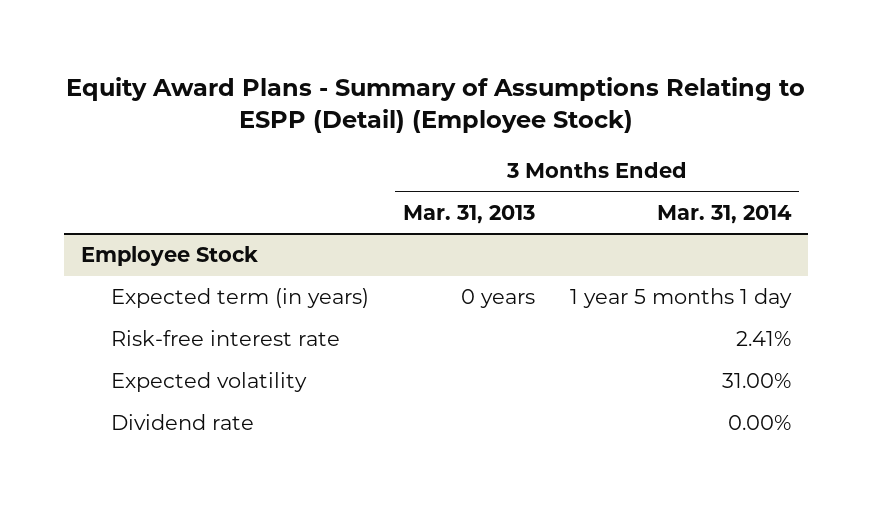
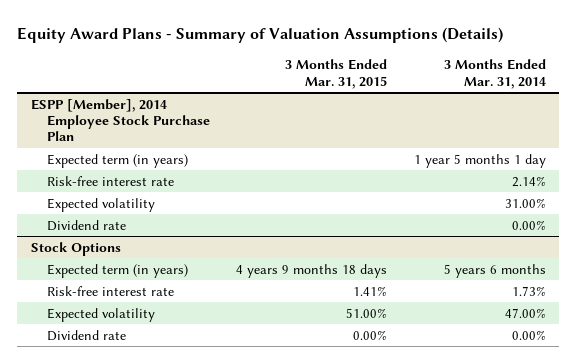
[65,77,805,134] Equity Award Plans - Summary of Assumptions Relating to ESPP (Detail) (Employee Stock) -> [17,27,504,44] Equity Award Plans - Summary of Valuation Assumptions (Details)
[403,204,536,224] Mar. 31, 2013 -> none
none -> [285,59,388,89] 3 Months Ended Mar. 31, 2015
[80,246,258,267] Employee Stock -> none
none -> [30,98,210,142] ESPP [Member], 2014 Employee Stock Purchase Plan
[735,331,791,347] 2.41% -> [511,175,546,187] 2.14%
none -> [30,241,121,256] Stock Options
none -> [46,263,188,278] Expected term (in years)
none -> [46,285,174,296] Risk-free interest rate
none -> [46,307,155,322] Expected volatility
none -> [46,329,126,341] Dividend rate

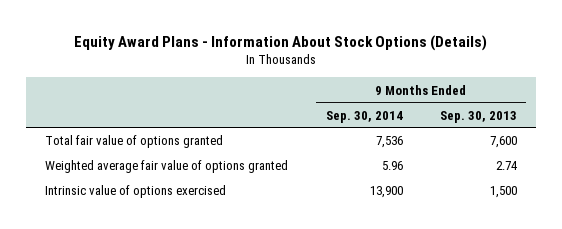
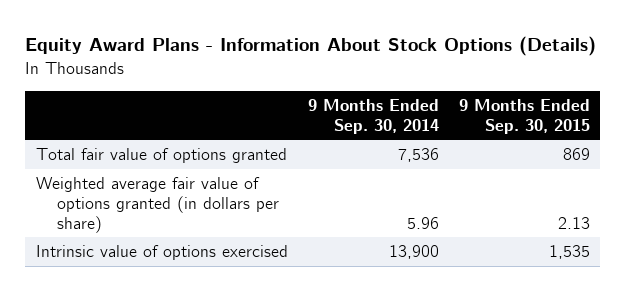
[440,110,518,123] Sep. 30, 2013 -> none
none -> [458,98,590,134] 9 Months Ended Sep. 30, 2015
[45,160,289,174] Weighted average fair value of options granted -> [35,177,280,233] Weighted average fair value of options granted (in dollars per share)

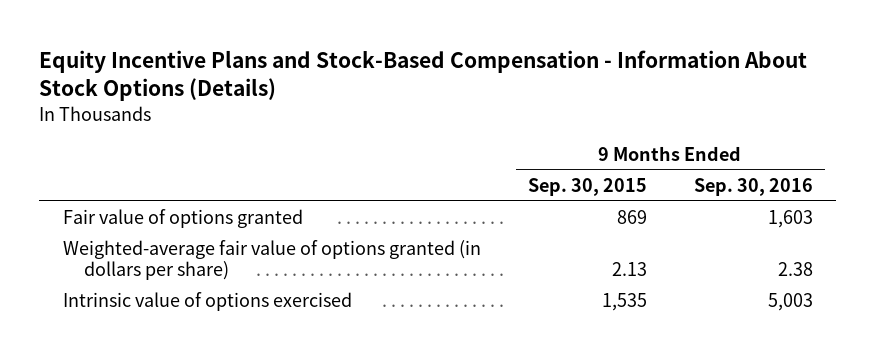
[25,36,597,57] Equity Award Plans - Information About Stock Options (Details) -> [39,49,808,101] Equity Incentive Plans and Stock-Based Compensation - Information About Stock Options (Details)
[307,98,439,134] 9 Months Ended Sep. 30, 2014 -> none
none -> [693,177,813,196] Sep. 30, 2016
[35,148,287,164] Total fair value of options granted -> [62,209,303,229] Fair value of options granted
[35,177,280,233] Weighted average fair value of options granted (in dollars per share) -> [62,240,481,281] Weighted-average fair value of options granted (in dollars per share)

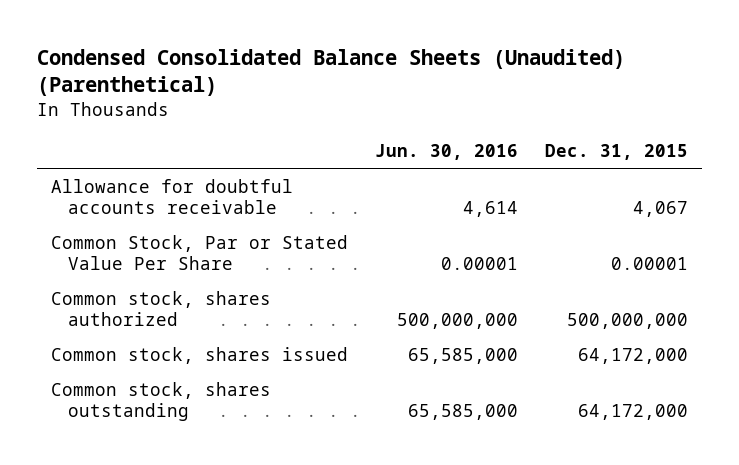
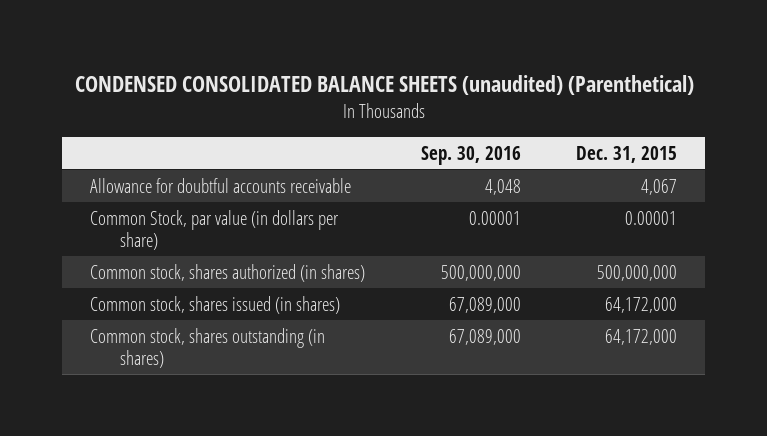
[37,48,626,97] Condensed Consolidated Balance Sheets (Unaudited) (Parenthetical) -> [74,75,694,96] CONDENSED CONSOLIDATED BALANCE SHEETS (unaudited) (Parenthetical)
[375,144,519,161] Jun. 30, 2016 -> none
none -> [420,145,521,165] Sep. 30, 2016
[50,234,348,270] Common Stock, Par or Stated Value Per Share -> [90,209,340,250] Common Stock, par value (in dollars per share)
[50,290,271,326] Common stock, shares authorized -> [90,263,366,282] Common stock, shares authorized (in shares)
[50,346,348,364] Common stock, shares issued -> [90,295,341,314] Common stock, shares issued (in shares)
[50,381,271,421] Common stock, shares outstanding -> [90,327,326,368] Common stock, shares outstanding (in shares)

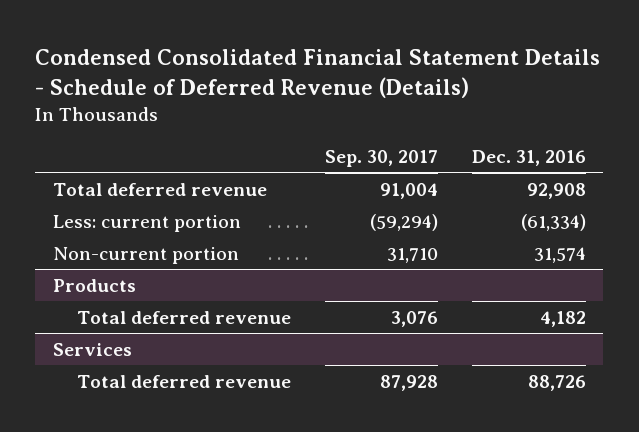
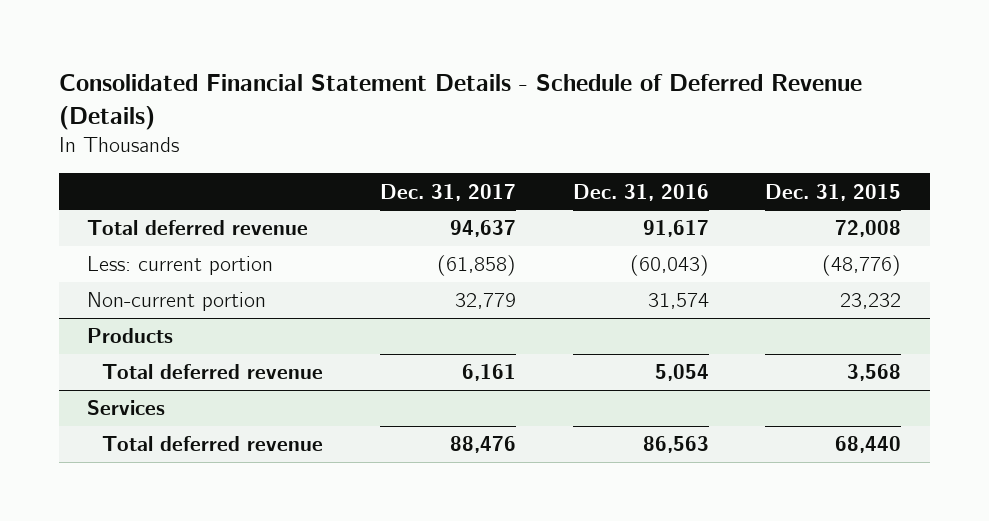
[35,49,601,98] Condensed Consolidated Financial Statement Details - Schedule of Deferred Revenue (Details) -> [58,74,862,131] Consolidated Financial Statement Details - Schedule of Deferred Revenue (Details)
[324,149,438,167] Sep. 30, 2017 -> none
none -> [380,183,517,201] Dec. 31, 2017
none -> [765,183,902,201] Dec. 31, 2015
[527,182,587,199] 92,908 -> [642,220,709,238] 91,617
[521,213,587,231] (61,334) -> [629,255,709,277] (60,043)
[540,310,587,327] 4,182 -> [654,364,709,382] 5,054
[528,374,587,391] 88,726 -> [642,436,709,454] 86,563

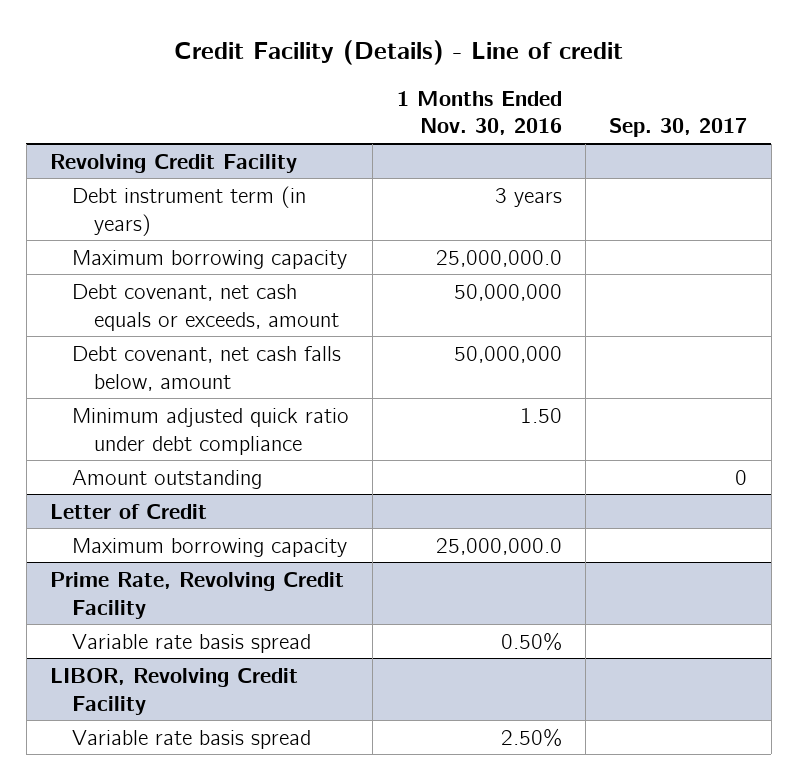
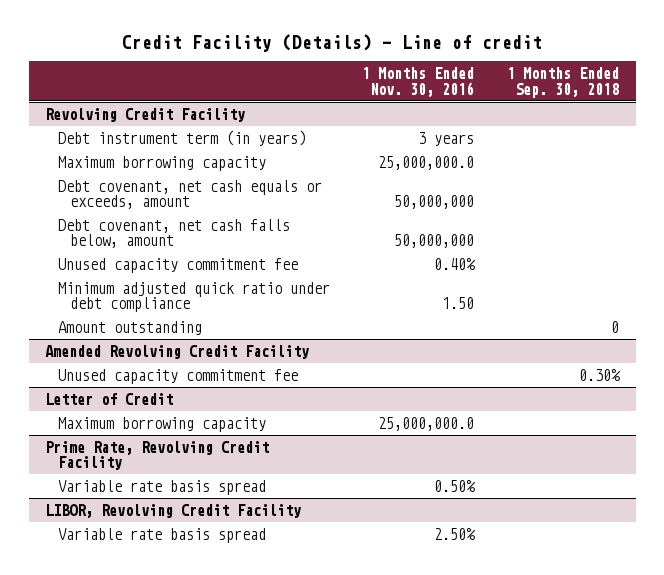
[609,118,748,138] Sep. 30, 2017 -> none
none -> [507,67,620,98] 1 Months Ended Sep. 30, 2018
none -> [57,257,298,273] Unused capacity commitment fee
none -> [45,344,310,359] Amended Revolving Credit Facility
none -> [57,368,298,384] Unused capacity commitment fee

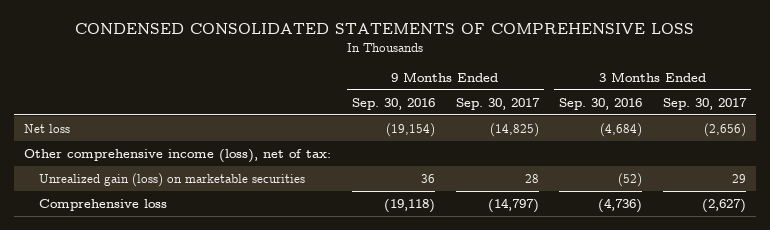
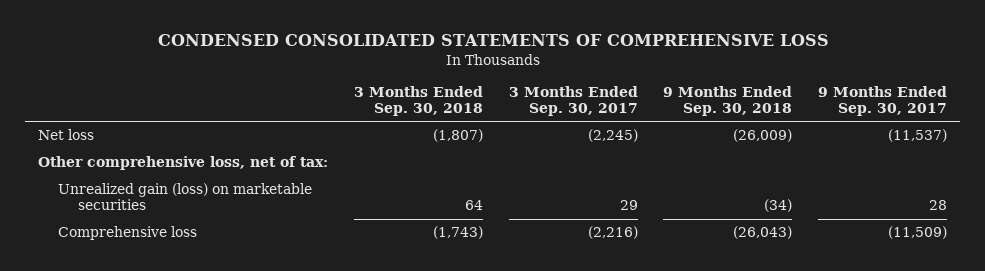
[352,97,436,110] Sep. 30, 2016 -> none
[559,97,643,110] Sep. 30, 2016 -> none
none -> [353,85,483,116] 3 Months Ended Sep. 30, 2018
none -> [663,85,793,116] 9 Months Ended Sep. 30, 2018
[489,123,539,138] (14,825) -> [888,129,948,143] (11,537)
[703,123,746,138] (2,656) -> [587,129,638,143] (2,245)
[24,149,332,164] Other comprehensive income (loss), net of tax: -> [38,156,329,171] Other comprehensive loss, net of tax:
[487,198,539,214] (14,797) -> [888,226,948,240] (11,509)
[701,199,746,214] (2,627) -> [587,226,638,240] (2,216)

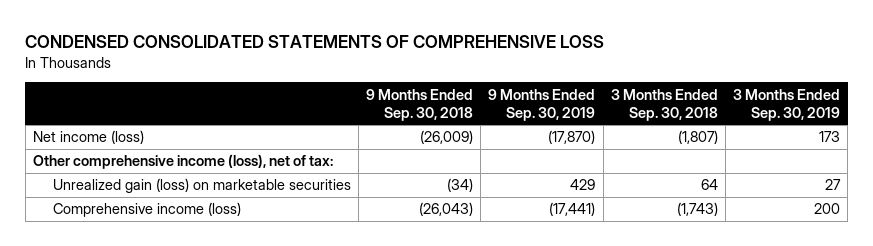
[508,85,638,116] 3 Months Ended Sep. 30, 2017 -> none
[818,85,948,116] 9 Months Ended Sep. 30, 2017 -> none
none -> [488,88,596,121] 9 Months Ended Sep. 30, 2019
none -> [732,88,840,121] 3 Months Ended Sep. 30, 2019
[38,129,95,141] Net loss -> [32,130,144,145] Net income (loss)
[38,156,329,171] Other comprehensive loss, net of tax: -> [32,154,333,170] Other comprehensive income (loss), net of tax:
[58,226,198,241] Comprehensive loss -> [52,202,241,218] Comprehensive income (loss)

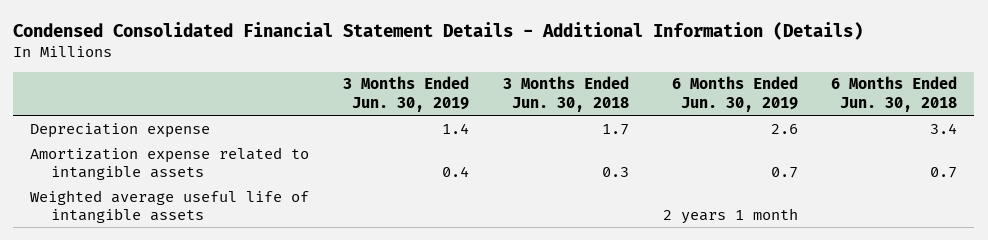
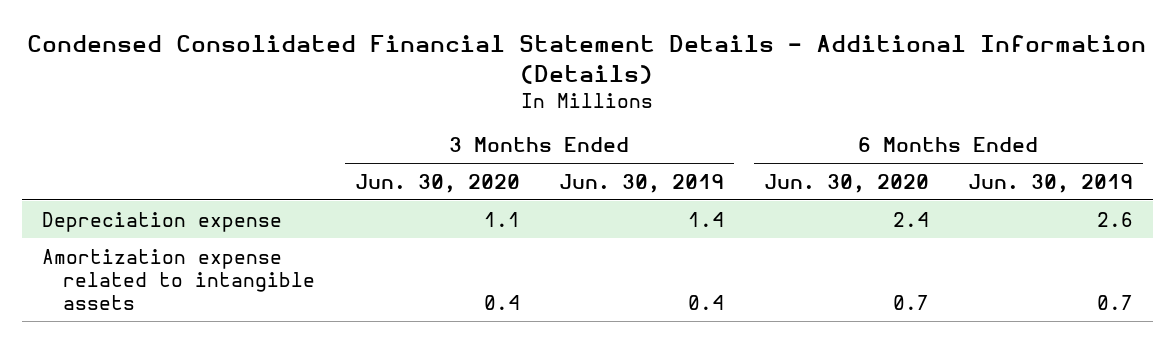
[502,76,629,112] 3 Months Ended Jun. 30, 2018 -> none
[831,76,958,112] 6 Months Ended Jun. 30, 2018 -> none
none -> [354,173,520,193] Jun. 30, 2020
none -> [763,173,929,193] Jun. 30, 2020
[30,189,310,224] Weighted average useful life of intangible assets -> none

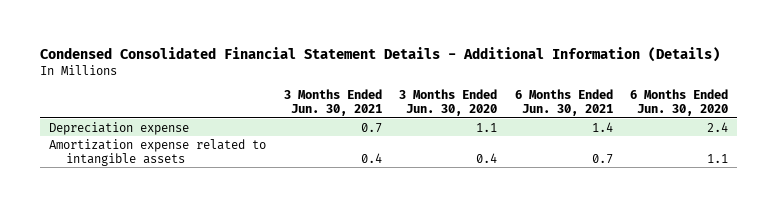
[559,173,725,193] Jun. 30, 2019 -> none
[968,173,1134,193] Jun. 30, 2019 -> none
none -> [283,89,382,117] 3 Months Ended Jun. 30, 2021
none -> [514,89,613,117] 6 Months Ended Jun. 30, 2021
[892,295,929,311] 0.7 -> [707,153,729,163] 1.1

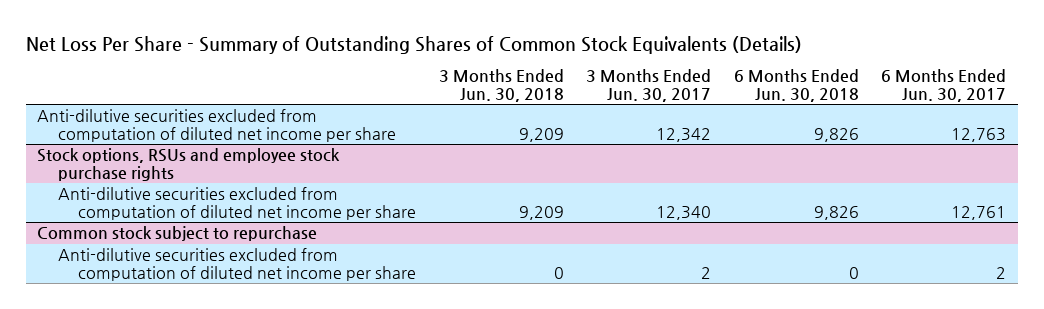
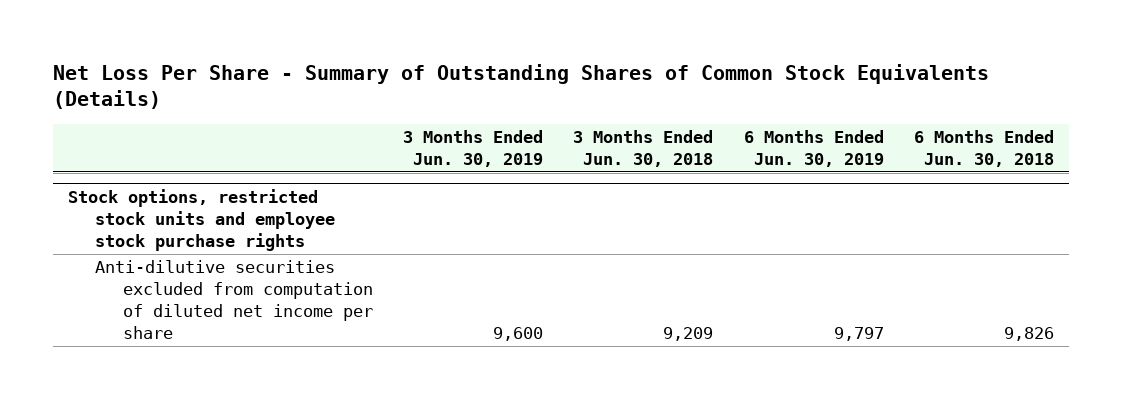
[586,69,712,102] 3 Months Ended Jun. 30, 2017 -> none
[881,69,1007,102] 6 Months Ended Jun. 30, 2017 -> none
none -> [403,129,544,167] 3 Months Ended Jun. 30, 2019
none -> [743,129,884,167] 6 Months Ended Jun. 30, 2019
[37,109,396,142] Anti-dilutive securities excluded from computation of diluted net income per share -> none
[37,148,341,181] Stock options, RSUs and employee stock purchase rights -> [68,189,336,251] Stock options, restricted stock units and employee stock purchase rights
[37,226,318,242] Common stock subject to repurchase -> none
[57,248,416,281] Anti-dilutive securities excluded from computation of diluted net income per share -> none

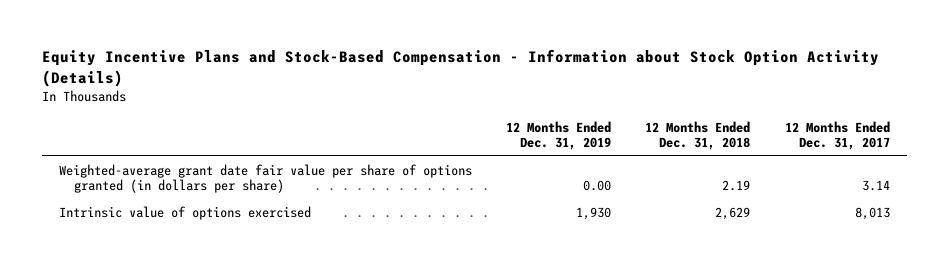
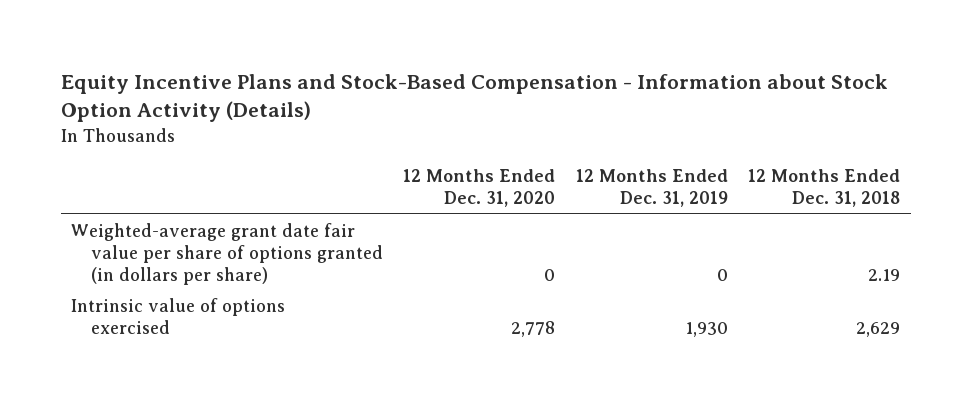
[784,120,890,151] 12 Months Ended Dec. 31, 2017 -> none
none -> [403,169,556,208] 12 Months Ended Dec. 31, 2020
[583,180,612,192] 0.00 -> [716,268,728,281] 0

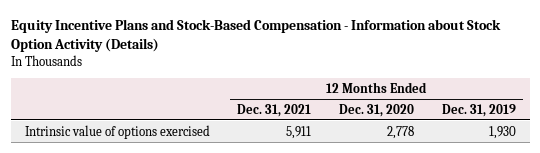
[748,169,901,208] 12 Months Ended Dec. 31, 2018 -> none
none -> [237,103,312,117] Dec. 31, 2021
[70,223,384,285] Weighted-average grant date fair value per share of options granted (in dollars per share) -> none

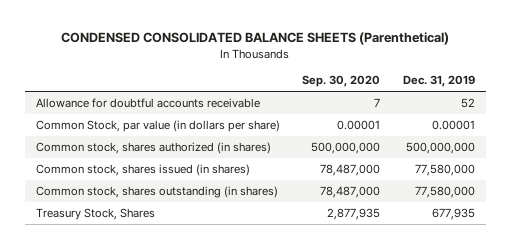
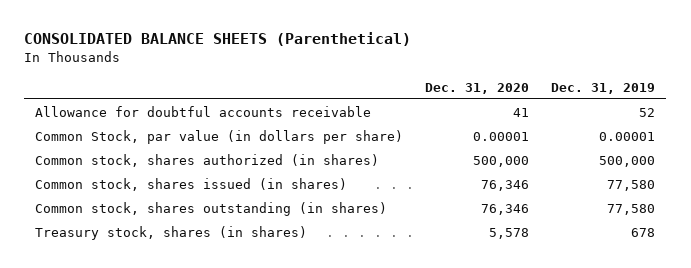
[61,32,450,46] CONDENSED CONSOLIDATED BALANCE SHEETS (Parenthetical) -> [24,32,412,47] CONSOLIDATED BALANCE SHEETS (Parenthetical)
[302,75,381,88] Sep. 30, 2020 -> none
none -> [425,82,530,94] Dec. 31, 2020
[405,141,475,154] 500,000,000 -> [599,155,656,167] 500,000
[414,163,475,176] 77,580,000 -> [607,179,656,191] 77,580
[414,185,475,198] 77,580,000 -> [607,203,656,215] 77,580
[35,207,155,220] Treasury Stock, Shares -> [35,225,308,240] Treasury stock, shares (in shares)
[431,207,475,220] 677,935 -> [631,227,656,237] 678

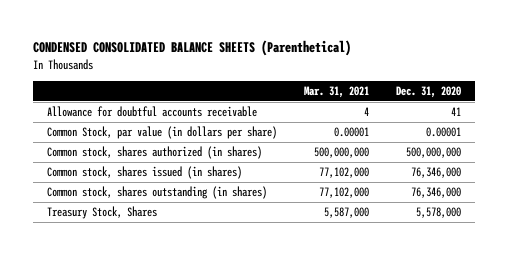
[24,32,412,47] CONSOLIDATED BALANCE SHEETS (Parenthetical) -> [33,40,352,57] CONDENSED CONSOLIDATED BALANCE SHEETS (Parenthetical)
[551,82,656,94] Dec. 31, 2019 -> none
none -> [304,86,370,99] Mar. 31, 2021
[473,155,530,167] 500,000 -> [406,147,462,159] 500,000,000
[481,179,530,191] 76,346 -> [411,167,462,179] 76,346,000
[481,203,530,215] 76,346 -> [411,187,462,199] 76,346,000
[35,225,308,240] Treasury stock, shares (in shares) -> [46,206,157,220] Treasury Stock, Shares
[489,227,530,239] 5,578 -> [416,207,462,219] 5,578,000

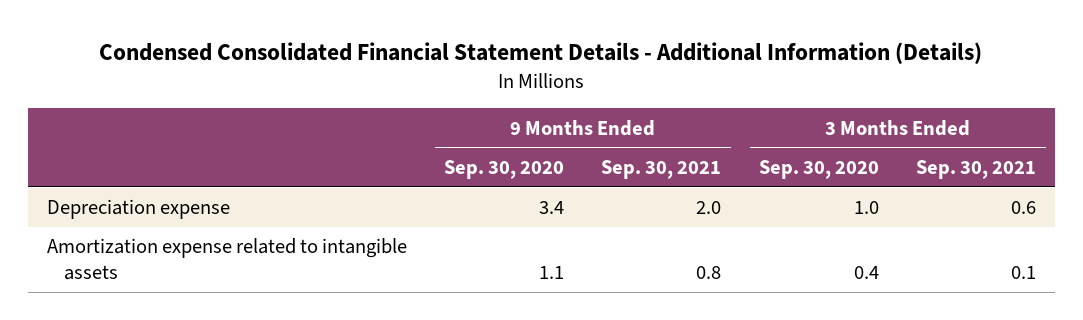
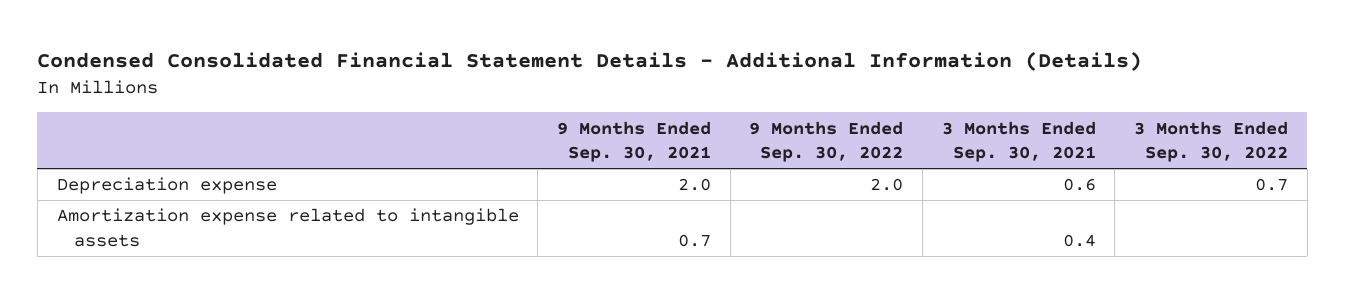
[444,159,565,179] Sep. 30, 2020 -> none
[758,159,879,179] Sep. 30, 2020 -> none
none -> [749,120,904,163] 9 Months Ended Sep. 30, 2022
none -> [1134,120,1289,163] 3 Months Ended Sep. 30, 2022
[696,266,722,280] 0.8 -> [677,233,711,247] 0.7
[1011,266,1037,280] 0.1 -> [1062,233,1096,247] 0.4

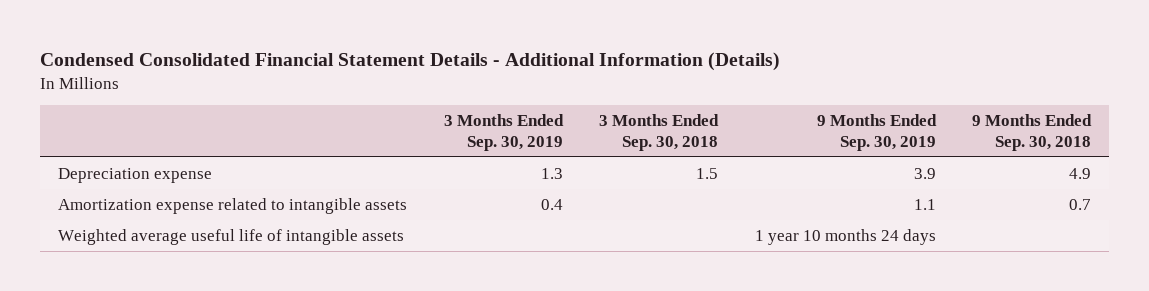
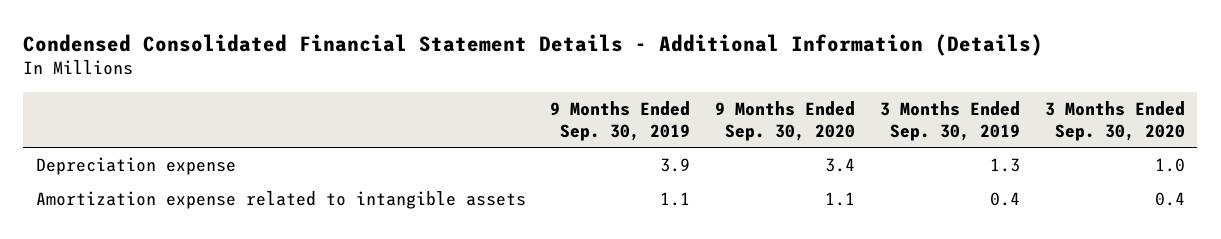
[599,114,720,151] 3 Months Ended Sep. 30, 2018 -> none
[971,114,1092,151] 9 Months Ended Sep. 30, 2018 -> none
none -> [715,101,856,141] 9 Months Ended Sep. 30, 2020
none -> [1044,101,1185,141] 3 Months Ended Sep. 30, 2020
[58,228,405,245] Weighted average useful life of intangible assets -> none

